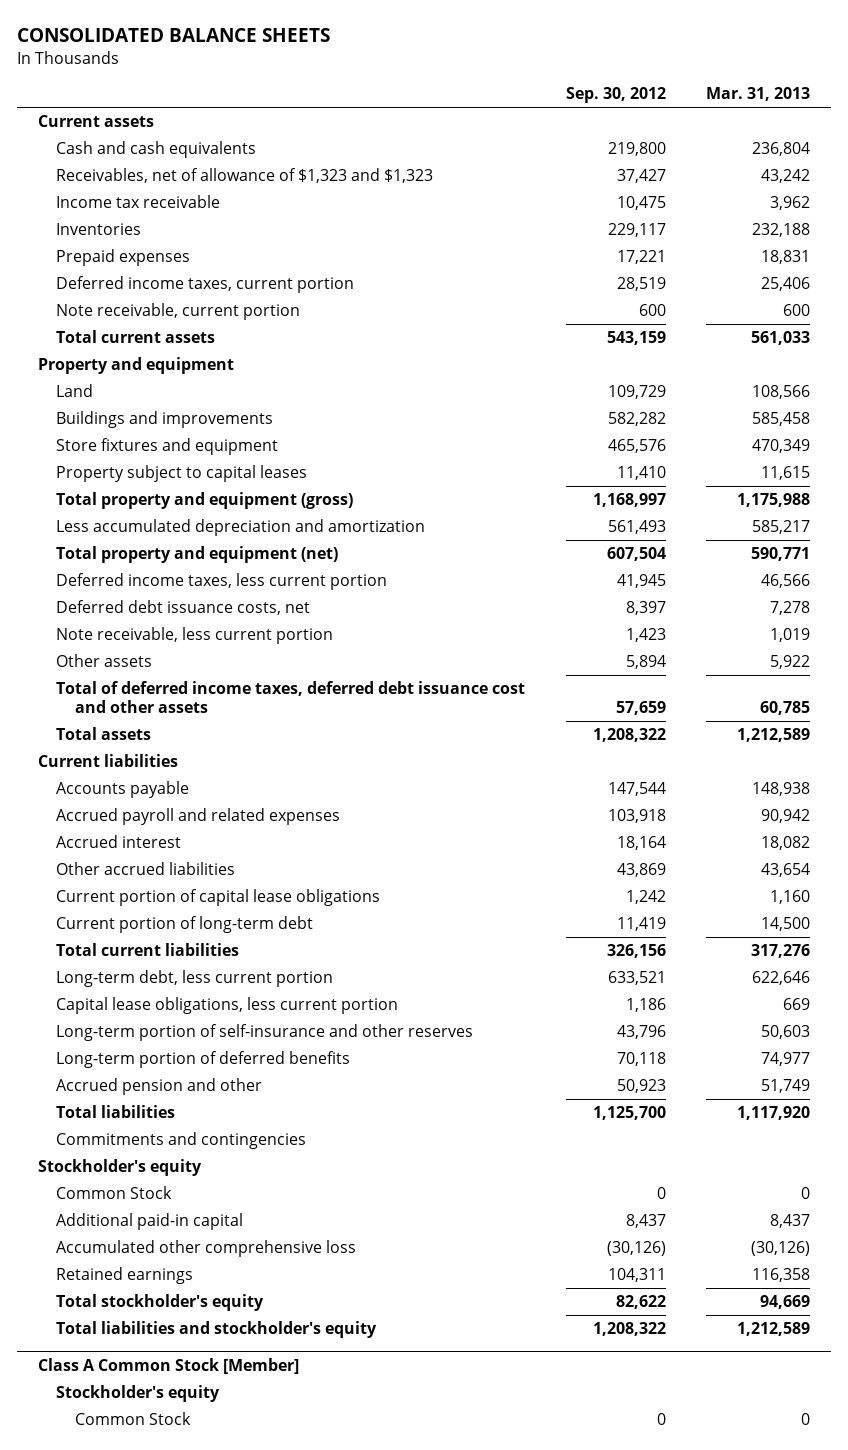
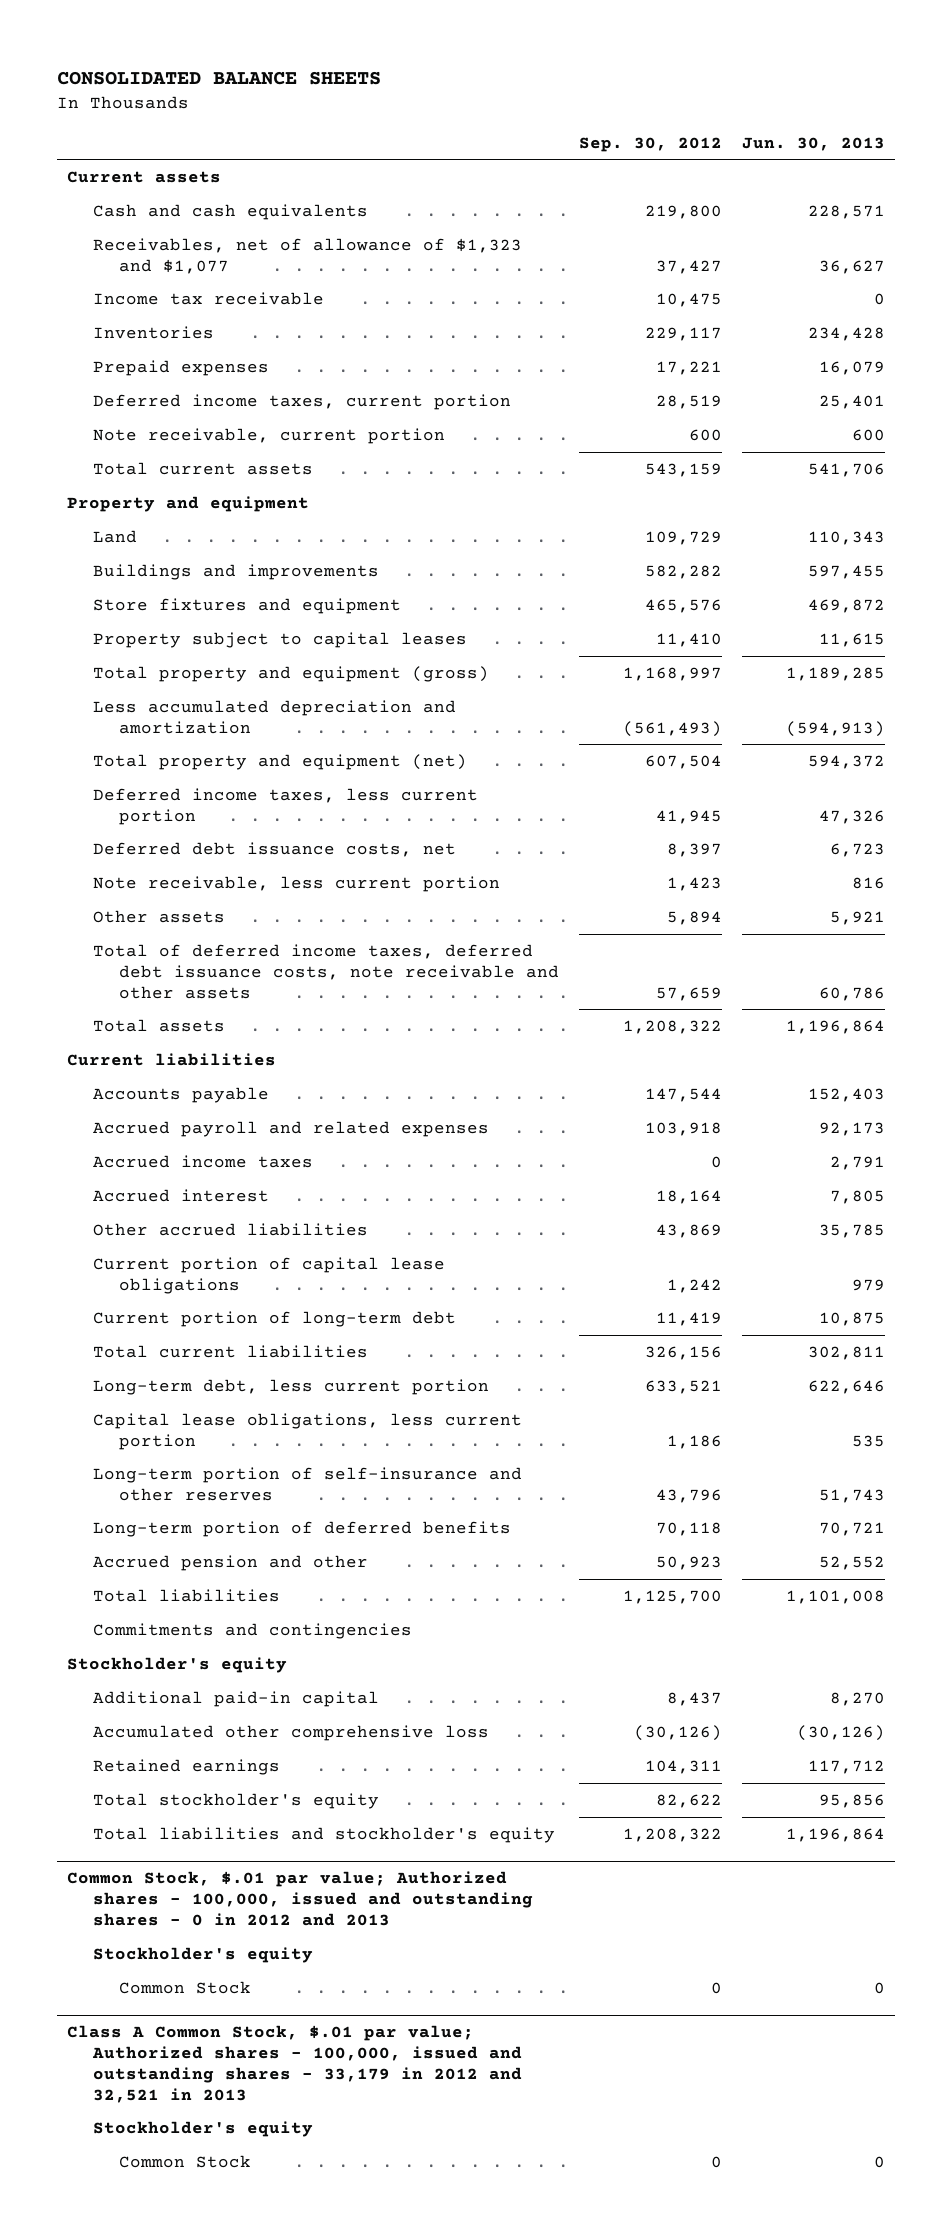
[706,87,811,102] Mar. 31, 2013 -> none
none -> [741,136,885,151] Jun. 30, 2013
[56,168,434,184] Receivables, net of allowance of $1,323 and $1,323 -> [93,237,523,274] Receivables, net of allowance of $1,323 and $1,077
[607,520,666,535] 561,493 -> [623,720,723,737] (561,493)
[56,681,526,714] Total of deferred income taxes, deferred debt issuance cost and other assets -> [93,943,560,999] Total of deferred income taxes, deferred debt issuance costs, note receivable and other assets
none -> [93,1154,314,1168] Accrued income taxes
[56,1186,173,1200] Common Stock -> none
[37,1357,299,1374] Class A Common Stock [Member] -> none
none -> [66,1871,534,1926] Common Stock, $.01 par value; Authorized shares - 100,000, issued and outstanding shares - 0 in 2012 and 2013
none -> [66,2025,523,2103] Class A Common Stock, $.01 par value; Authorized shares - 100,000, issued and outstanding shares - 33,179 in 2012 and 32,521 in 2013
none -> [93,2120,314,2137] Stockholder's equity
none -> [119,2154,252,2168] Common Stock

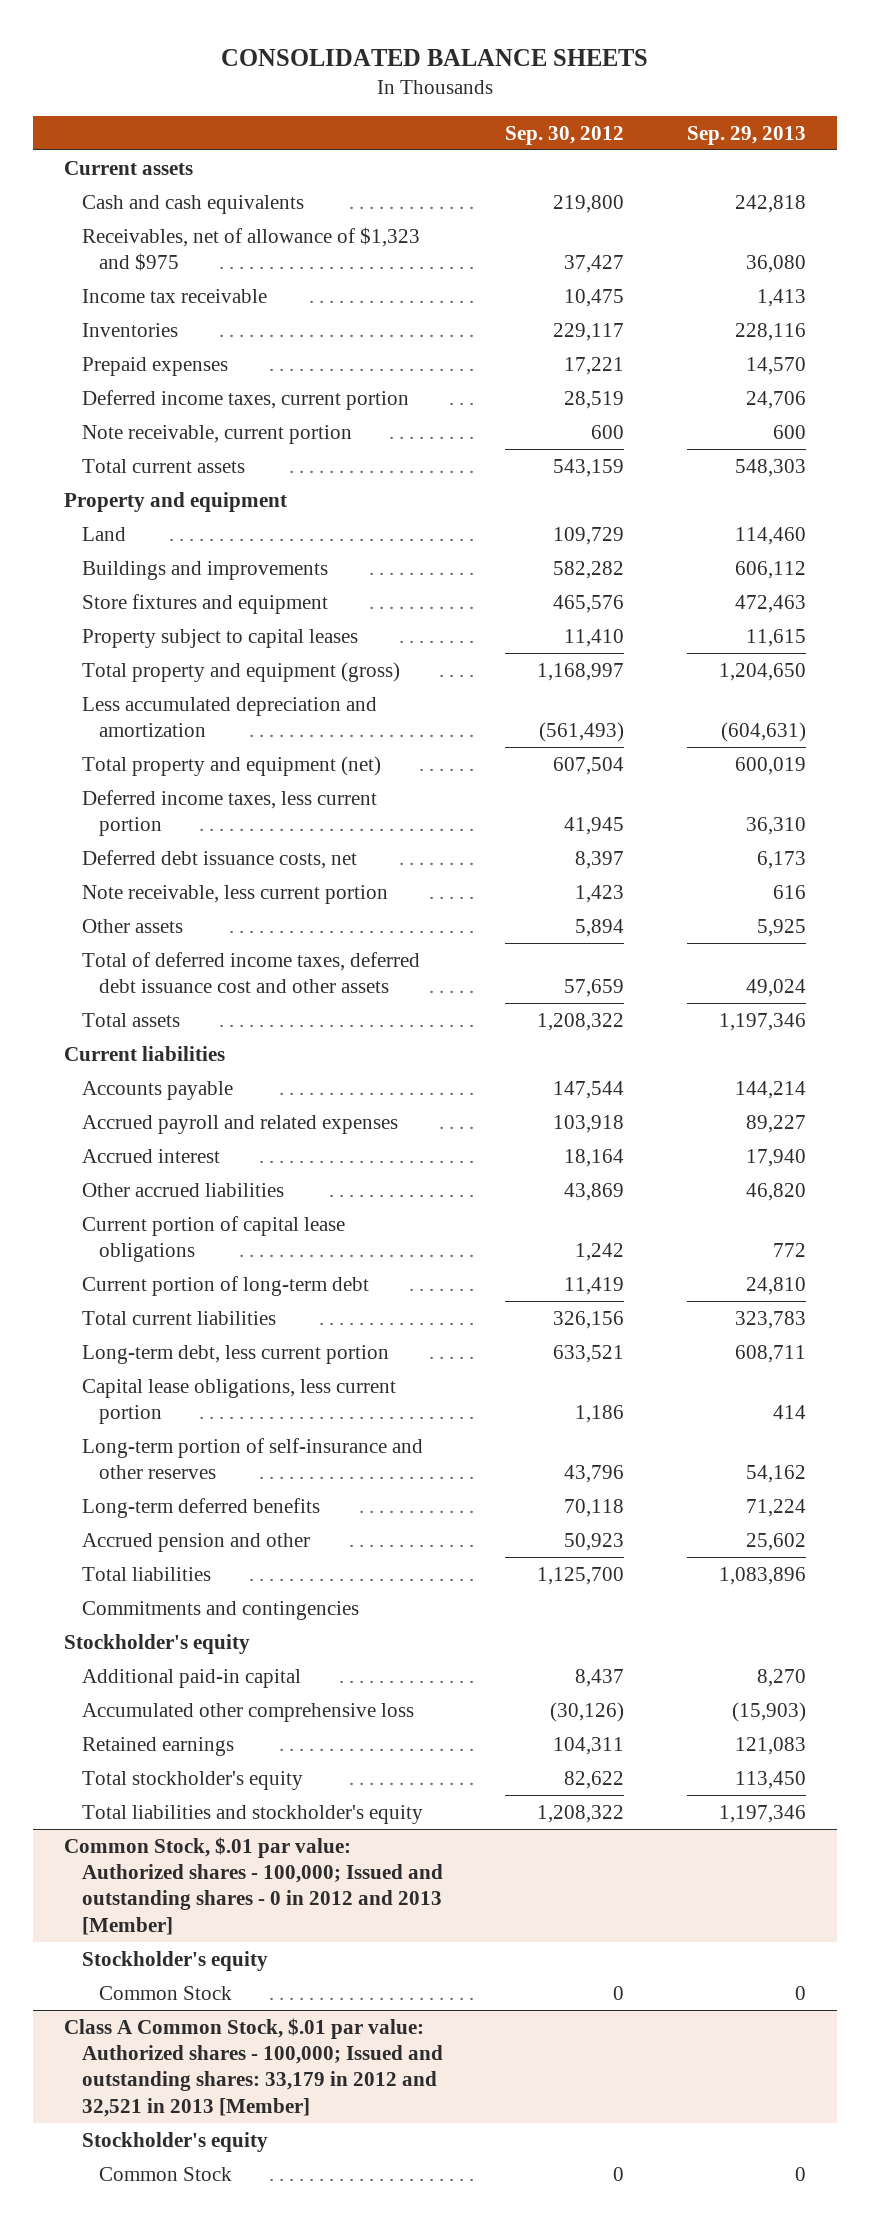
[741,136,885,151] Jun. 30, 2013 -> none
none -> [686,125,806,145] Sep. 29, 2013
[93,237,523,274] Receivables, net of allowance of $1,323 and $1,077 -> [81,227,420,272] Receivables, net of allowance of $1,323 and $975
[93,943,560,999] Total of deferred income taxes, deferred debt issuance costs, note receivable and other assets -> [81,952,420,994] Total of deferred income taxes, deferred debt issuance cost and other assets
[93,1154,314,1168] Accrued income taxes -> none
[93,1520,512,1537] Long-term portion of deferred benefits -> [81,1498,320,1519] Long-term deferred benefits
[66,1871,534,1926] Common Stock, $.01 par value; Authorized shares - 100,000, issued and outstanding shares - 0 in 2012 and 2013 -> [64,1837,443,1935] Common Stock, $.01 par value: Authorized shares - 100,000; Issued and outstanding shares - 0 in 2012 and 2013 [Member]
[66,2025,523,2103] Class A Common Stock, $.01 par value; Authorized shares - 100,000, issued and outstanding shares - 33,179 in 2012 and 32,521 in 2013 -> [64,2018,443,2117] Class A Common Stock, $.01 par value: Authorized shares - 100,000; Issued and outstanding shares: 33,179 in 2012 and 32,521 in 2013 [Member]

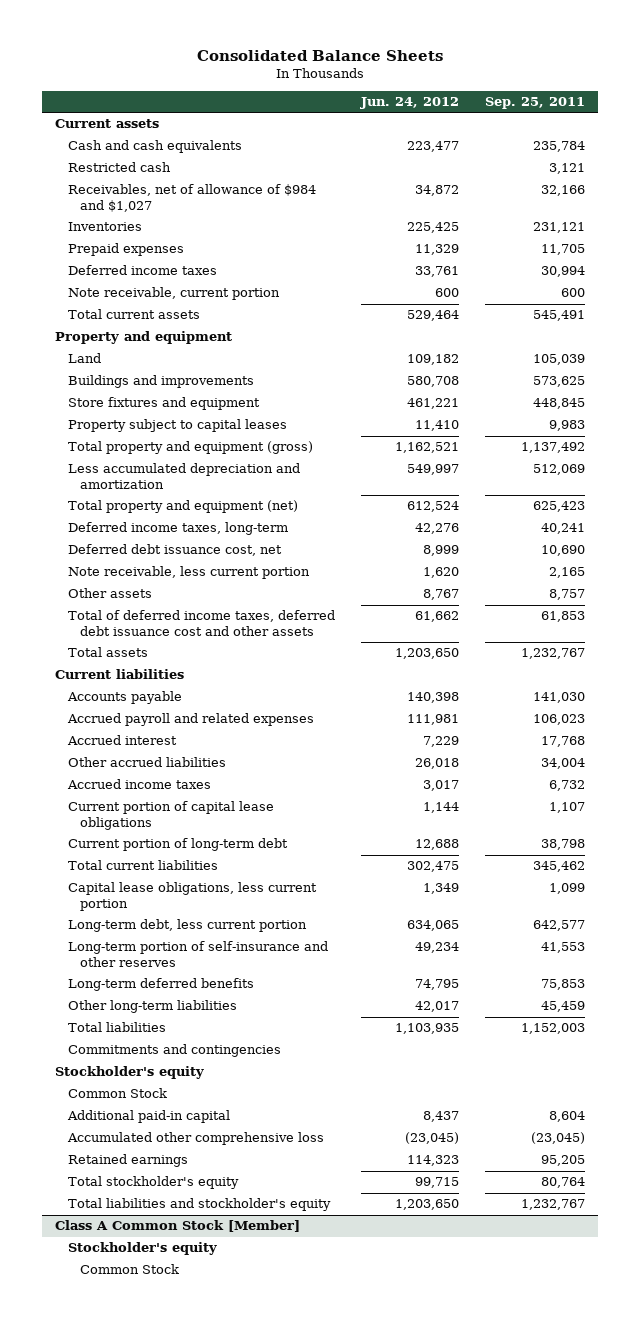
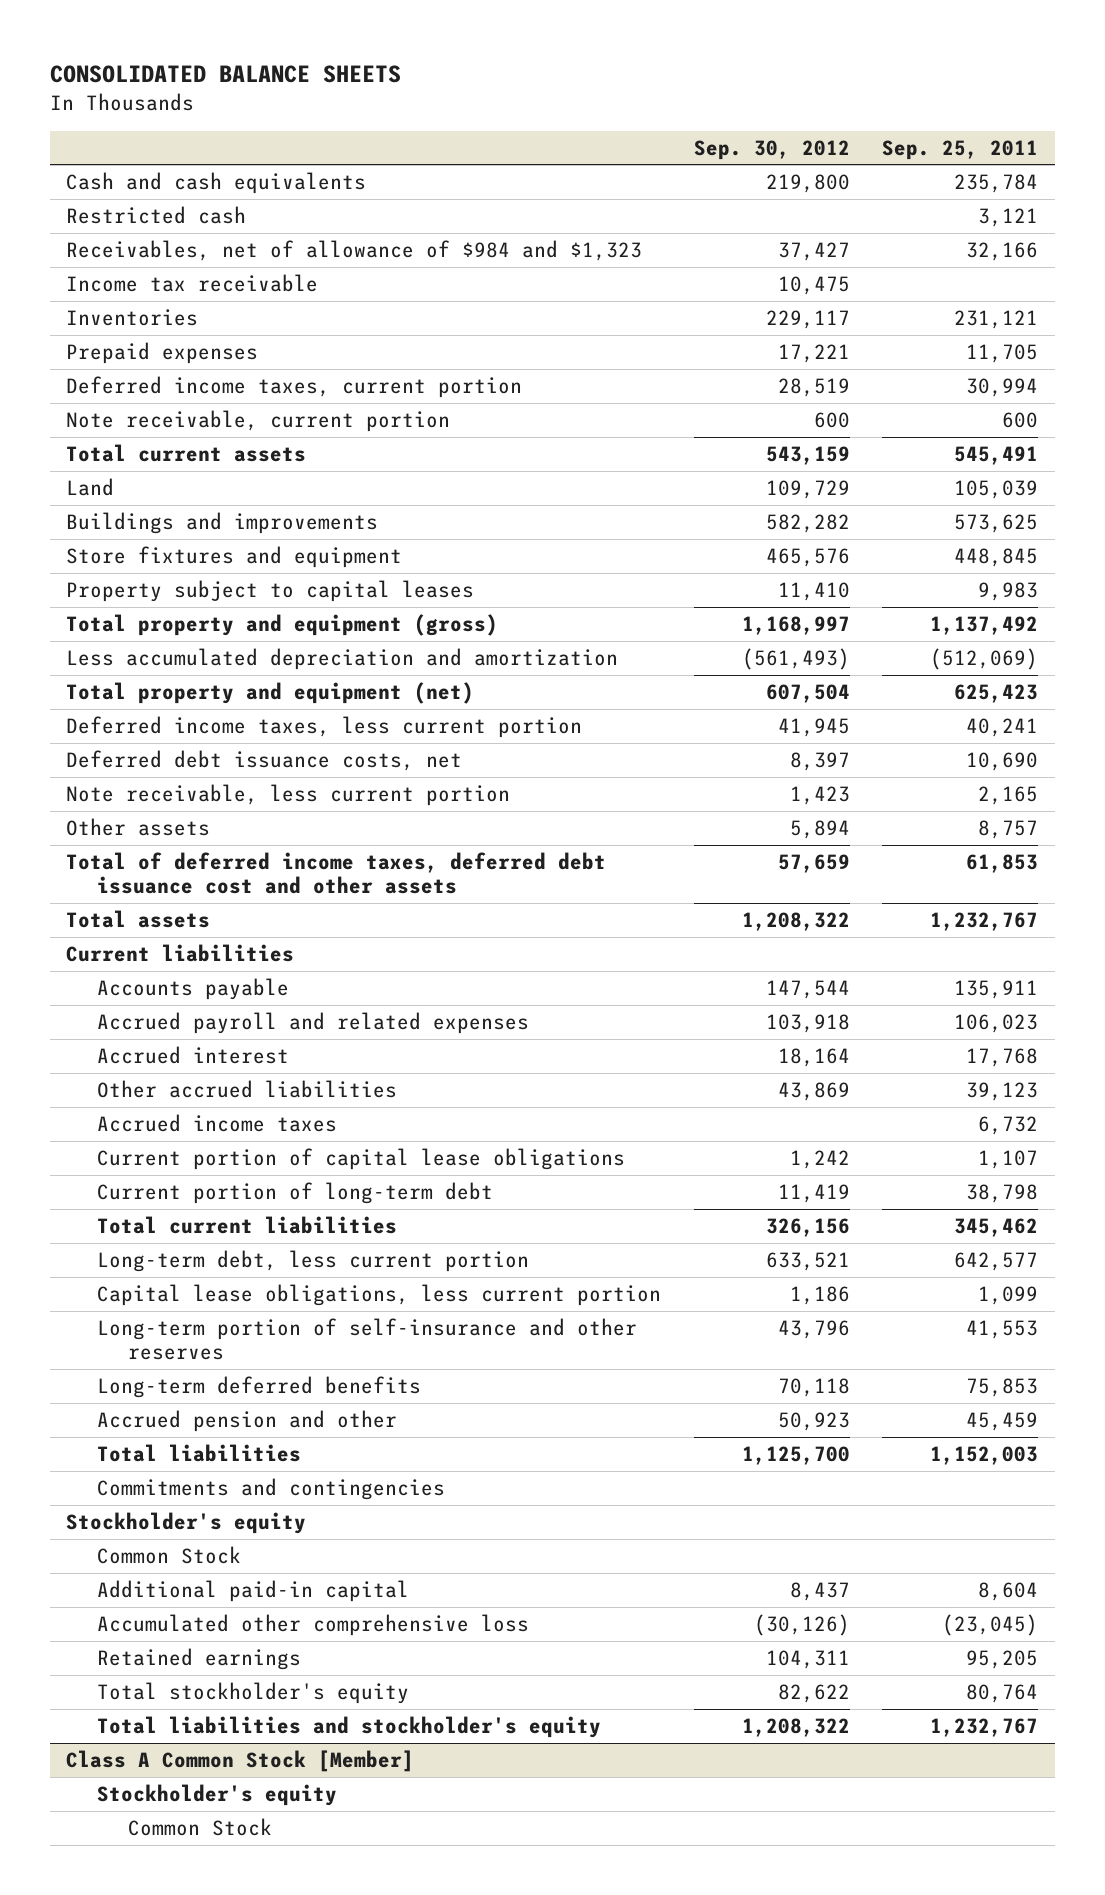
[196,50,443,62] Consolidated Balance Sheets -> [50,65,402,84] CONSOLIDATED BALANCE SHEETS
[359,97,459,110] Jun. 24, 2012 -> none
none -> [693,139,850,160] Sep. 30, 2012
[54,119,159,129] Current assets -> none
[67,184,316,212] Receivables, net of allowance of $984 and $1,027 -> [66,240,643,262] Receivables, net of allowance of $984 and $1,323
none -> [66,274,319,293] Income tax receivable
[67,265,217,276] Deferred income taxes -> [66,376,523,399] Deferred income taxes, current portion
[54,331,232,345] Property and equipment -> none
[532,464,585,476] 512,069 -> [930,648,1039,671] (512,069)
[67,522,288,536] Deferred income taxes, long-term -> [66,716,583,739] Deferred income taxes, less current portion
[67,544,282,557] Deferred debt issuance cost, net -> [66,750,463,772] Deferred debt issuance costs, net
[532,692,585,704] 141,030 -> [954,980,1039,1000] 135,911
[540,758,585,770] 34,004 -> [966,1082,1039,1102] 39,123
[67,882,317,911] Capital lease obligations, less current portion -> [97,1284,662,1307] Capital lease obligations, less current portion
[67,1000,237,1014] Other long-term liabilities -> [97,1410,398,1433] Accrued pension and other

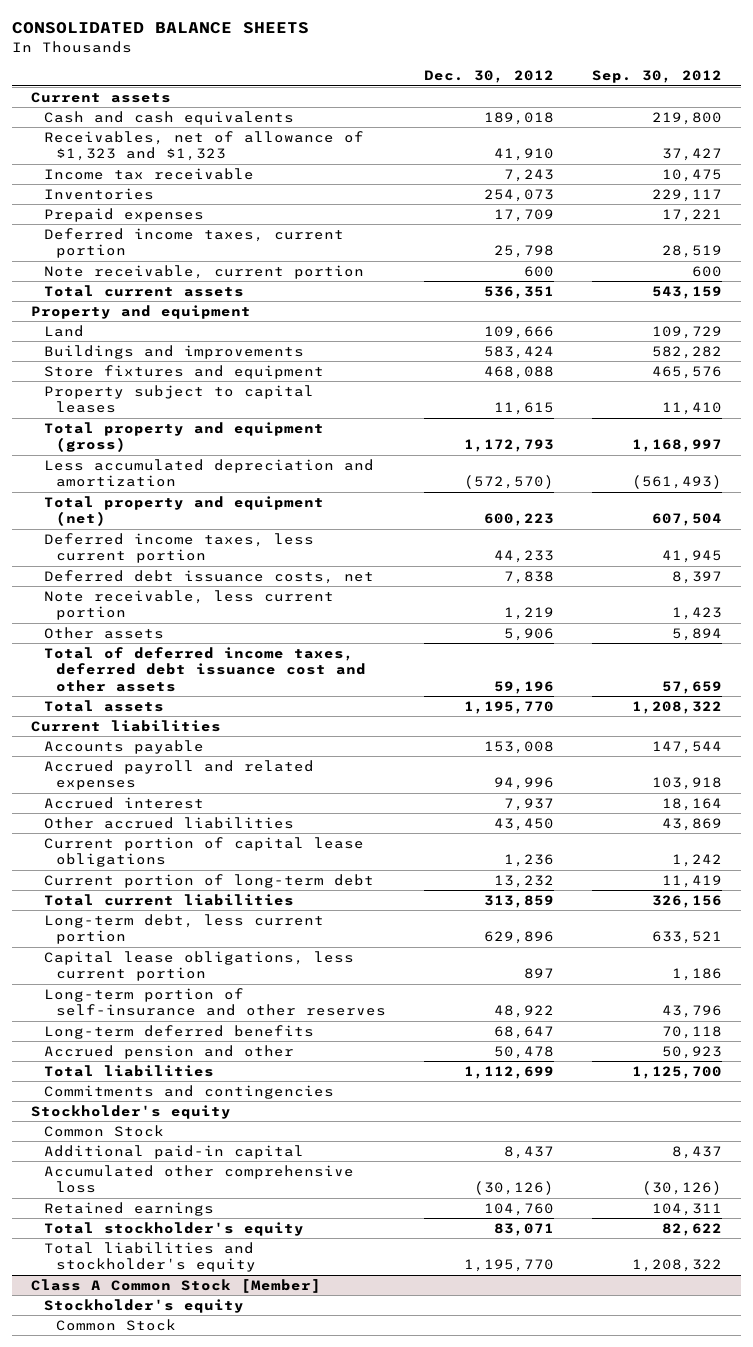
[882,139,1039,160] Sep. 25, 2011 -> none
none -> [423,70,554,84] Dec. 30, 2012
none -> [31,91,172,103] Current assets
[66,206,247,225] Restricted cash -> none
[66,240,643,262] Receivables, net of allowance of $984 and $1,323 -> [43,130,364,162] Receivables, net of allowance of $1,323 and $1,323
none -> [31,304,252,319] Property and equipment
[97,1114,338,1133] Accrued income taxes -> none

